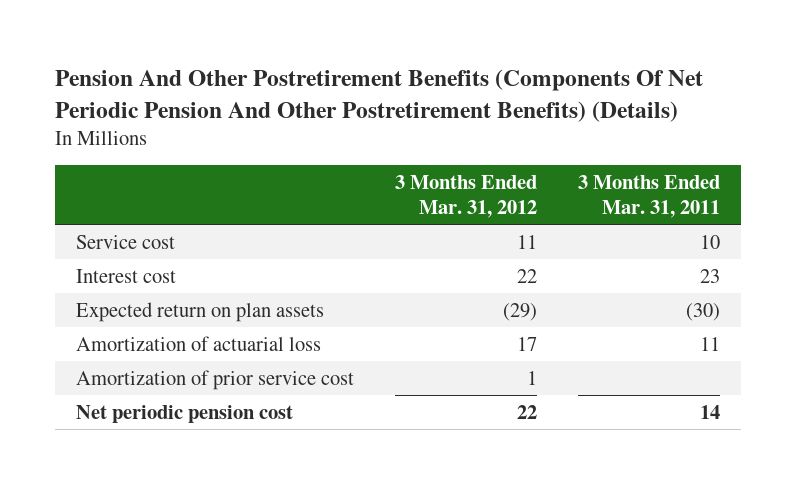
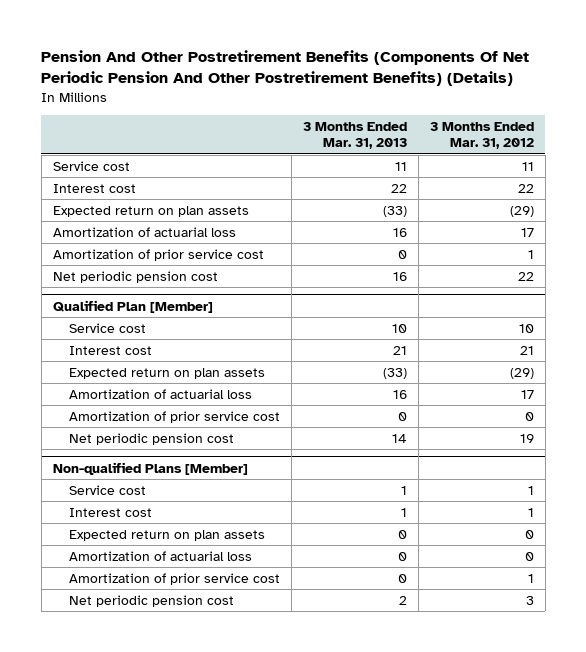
[578,175,721,218] 3 Months Ended Mar. 31, 2011 -> none
none -> [302,122,407,149] 3 Months Ended Mar. 31, 2013
none -> [52,299,213,313] Qualified Plan [Member]
none -> [68,322,146,333] Service cost
none -> [68,345,152,355] Interest cost
none -> [68,367,265,379] Expected return on plan assets
none -> [68,388,252,399] Amortization of actuarial loss
none -> [68,410,280,423] Amortization of prior service cost
none -> [68,432,234,445] Net periodic pension cost
none -> [52,461,248,475] Non-qualified Plans [Member]
none -> [68,484,146,495] Service cost
none -> [68,507,152,517] Interest cost
none -> [68,529,265,541] Expected return on plan assets
none -> [68,550,252,561] Amortization of actuarial loss
none -> [68,572,280,585] Amortization of prior service cost
none -> [68,594,234,607] Net periodic pension cost

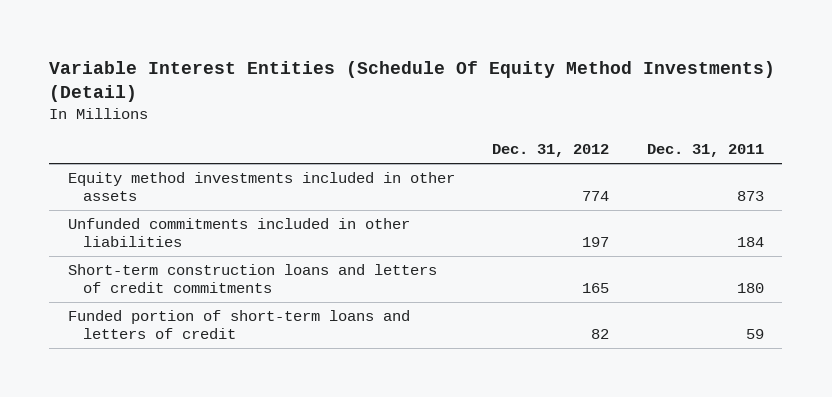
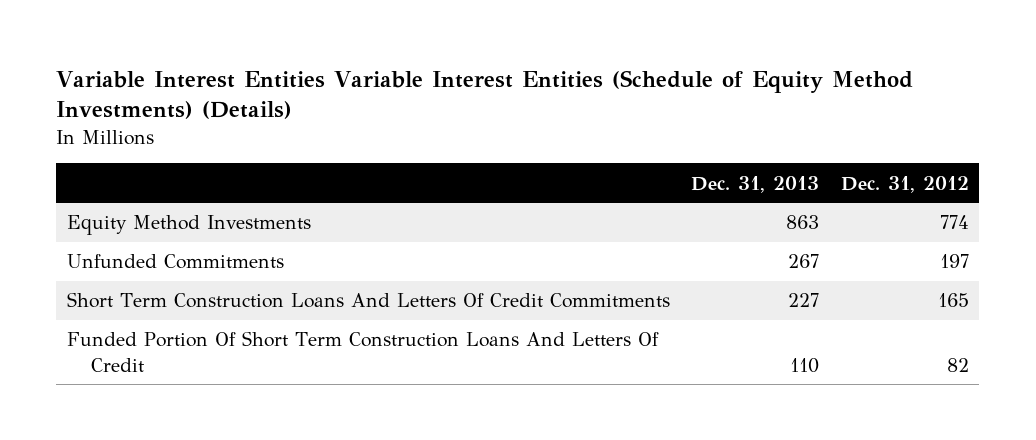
[49,60,776,103] Variable Interest Entities (Schedule Of Equity Method Investments) (Detail) -> [56,69,914,120] Variable Interest Entities Variable Interest Entities (Schedule of Equity Method Investments) (Details)
[646,144,764,158] Dec. 31, 2011 -> none
none -> [691,175,820,193] Dec. 31, 2013
[67,172,455,202] Equity method investments included in other assets -> [67,215,312,236] Equity Method Investments
[67,218,410,248] Unfunded commitments included in other liabilities -> [67,254,285,270] Unfunded Commitments
[67,264,437,294] Short-term construction loans and letters of credit commitments -> [67,292,671,309] Short Term Construction Loans And Letters Of Credit Commitments
[67,310,410,340] Funded portion of short-term loans and letters of credit -> [67,331,660,372] Funded Portion Of Short Term Construction Loans And Letters Of Credit

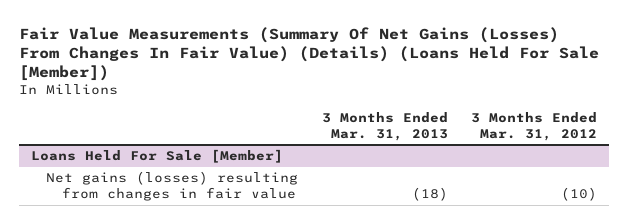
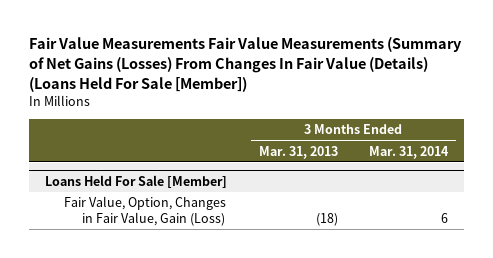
[19,26,600,82] Fair Value Measurements (Summary Of Net Gains (Losses) From Changes In Fair Value) (Details) (Loans Held For Sale [Member]) -> [29,37,463,92] Fair Value Measurements Fair Value Measurements (Summary of Net Gains (Losses) From Changes In Fair Value (Details) (Loans Held For Sale [Member])
[470,111,597,141] 3 Months Ended Mar. 31, 2012 -> none
none -> [369,145,450,159] Mar. 31, 2014
[46,171,299,202] Net gains (losses) resulting from changes in fair value -> [63,196,226,226] Fair Value, Option, Changes in Fair Value, Gain (Loss)

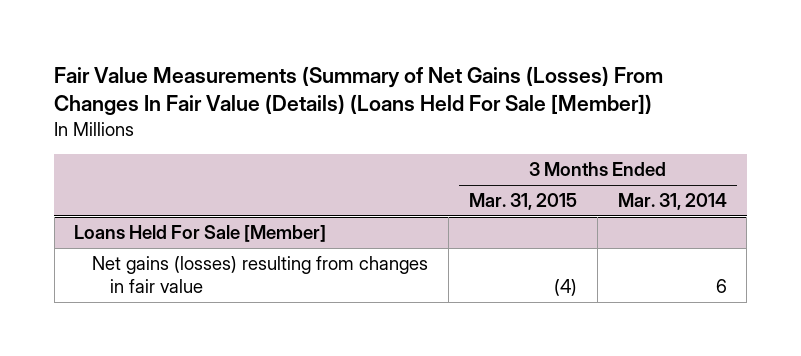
[29,37,463,92] Fair Value Measurements Fair Value Measurements (Summary of Net Gains (Losses) From Changes In Fair Value (Details) (Loans Held For Sale [Member]) -> [54,65,664,116] Fair Value Measurements (Summary of Net Gains (Losses) From Changes In Fair Value (Details) (Loans Held For Sale [Member])
[258,145,338,159] Mar. 31, 2013 -> none
none -> [468,193,577,211] Mar. 31, 2015
[63,196,226,226] Fair Value, Option, Changes in Fair Value, Gain (Loss) -> [92,256,429,294] Net gains (losses) resulting from changes in fair value

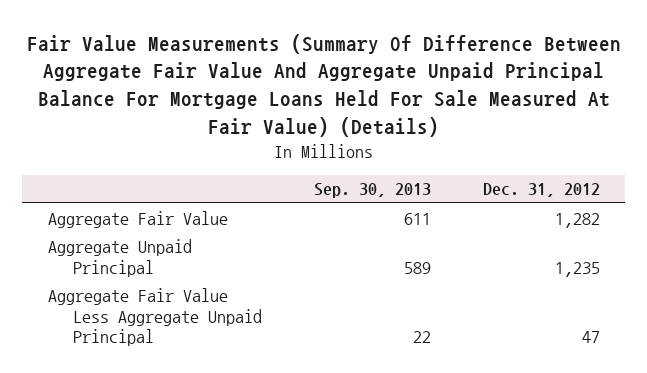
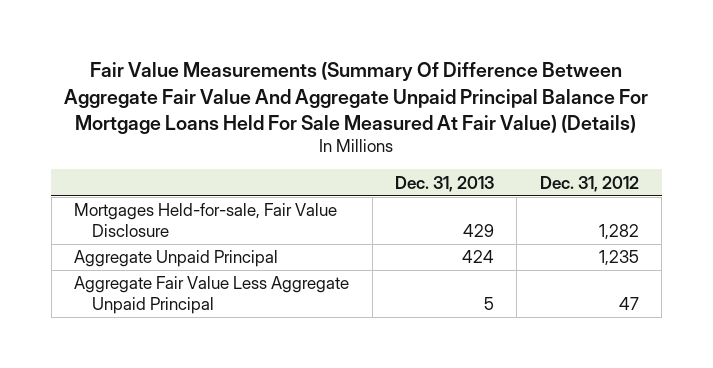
[313,183,431,199] Sep. 30, 2013 -> none
none -> [394,175,494,192] Dec. 31, 2013
[47,210,228,228] Aggregate Fair Value -> [74,203,338,237] Mortgages Held-for-sale, Fair Value Disclosure

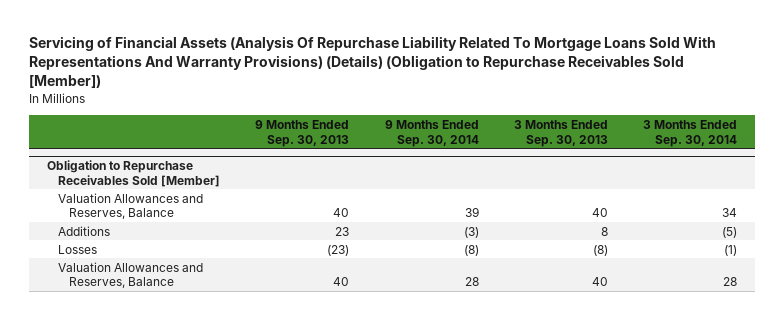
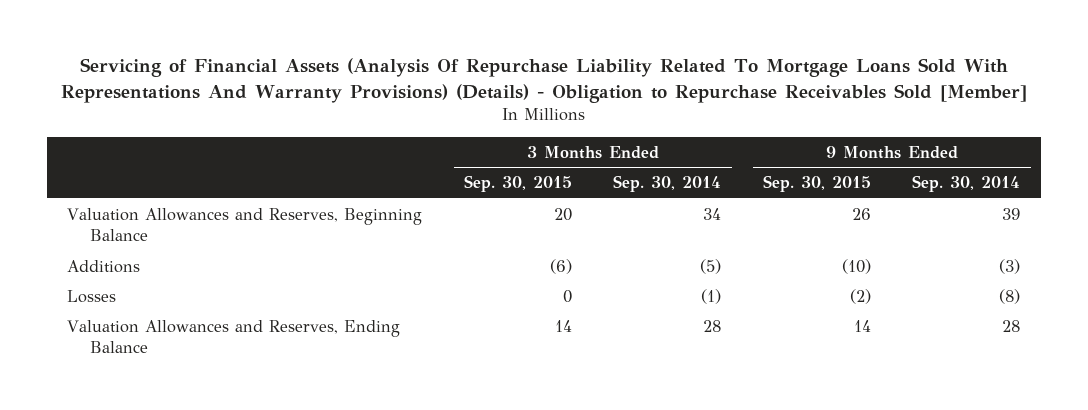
[29,36,717,89] Servicing of Financial Assets (Analysis Of Repurchase Liability Related To Mortgage Loans Sold With Representations And Warranty Provisions) (Details) (Obligation to Repurchase Receivables Sold [Member]) -> [60,58,1027,104] Servicing of Financial Assets (Analysis Of Repurchase Liability Related To Mortgage Loans Sold With Representations And Warranty Provisions) (Details) - Obligation to Repurchase Receivables Sold [Member]
[255,119,350,147] 9 Months Ended Sep. 30, 2013 -> none
[514,119,609,147] 3 Months Ended Sep. 30, 2013 -> none
none -> [463,175,572,193] Sep. 30, 2015
none -> [762,175,871,193] Sep. 30, 2015
[47,160,220,187] Obligation to Repurchase Receivables Sold [Member] -> none
[57,192,203,220] Valuation Allowances and Reserves, Balance -> [67,207,423,242] Valuation Allowances and Reserves, Beginning Balance
[57,261,203,289] Valuation Allowances and Reserves, Balance -> [67,319,401,354] Valuation Allowances and Reserves, Ending Balance

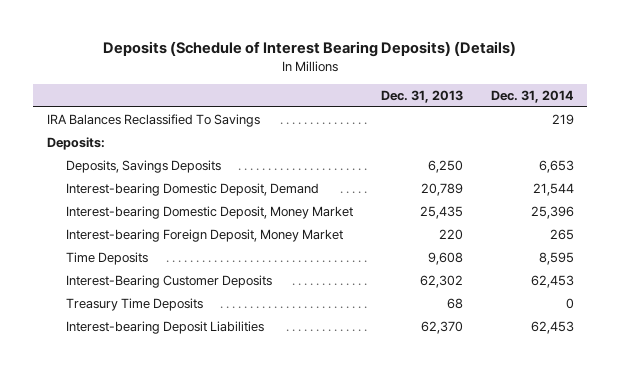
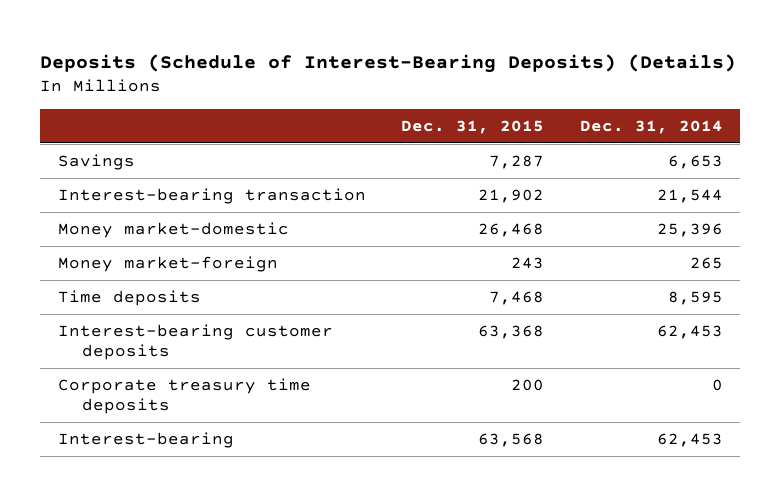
[103,41,517,58] Deposits (Schedule of Interest Bearing Deposits) (Details) -> [40,53,737,73] Deposits (Schedule of Interest-Bearing Deposits) (Details)
[380,89,463,103] Dec. 31, 2013 -> none
none -> [401,119,545,134] Dec. 31, 2015
[46,114,260,128] IRA Balances Reclassified To Savings -> none
[46,137,105,151] Deposits: -> none
[66,160,222,174] Deposits, Savings Deposits -> [58,153,136,170] Savings
[66,183,320,197] Interest-bearing Domestic Deposit, Demand -> [58,187,367,204] Interest-bearing transaction
[66,206,354,220] Interest-bearing Domestic Deposit, Money Market -> [58,221,290,238] Money market-domestic
[66,229,344,243] Interest-bearing Foreign Deposit, Money Market -> [58,255,279,272] Money market-foreign
[66,252,149,266] Time Deposits -> [58,289,202,306] Time deposits
[66,275,273,289] Interest-Bearing Customer Deposits -> [58,323,334,361] Interest-bearing customer deposits
[66,298,204,312] Treasury Time Deposits -> [58,377,312,415] Corporate treasury time deposits
[66,321,265,335] Interest-bearing Deposit Liabilities -> [58,431,235,448] Interest-bearing

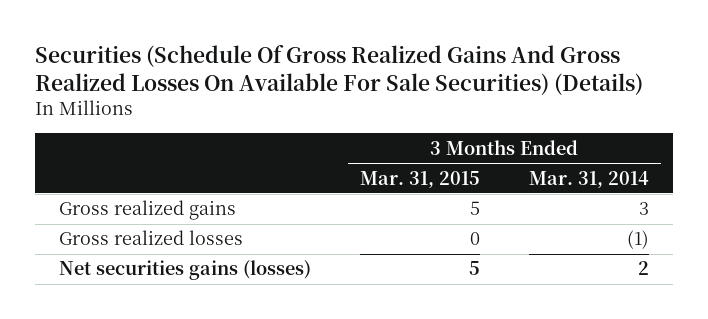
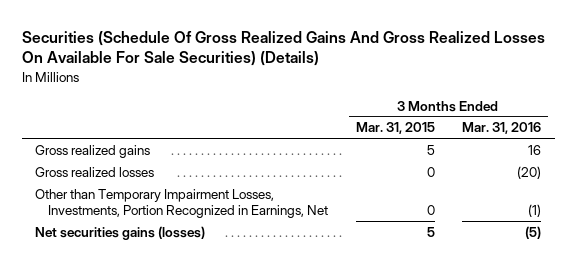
[528,170,649,188] Mar. 31, 2014 -> none
none -> [462,122,542,135] Mar. 31, 2016
none -> [35,188,329,218] Other than Temporary Impairment Losses, Investments, Portion Recognized in Earnings, Net

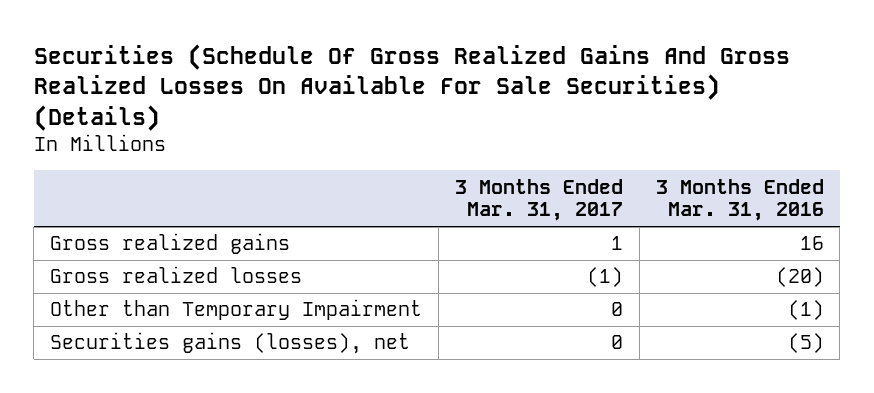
[355,122,435,135] Mar. 31, 2015 -> none
none -> [454,178,623,222] 3 Months Ended Mar. 31, 2017
[35,188,329,218] Other than Temporary Impairment Losses, Investments, Portion Recognized in Earnings, Net -> [50,299,423,321] Other than Temporary Impairment
[35,225,206,240] Net securities gains (losses) -> [50,332,411,355] Securities gains (losses), net

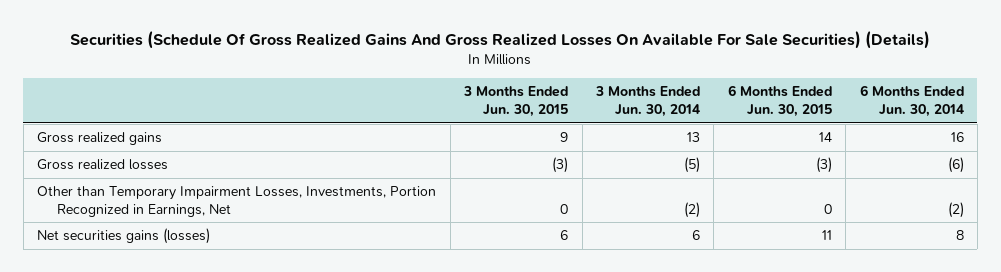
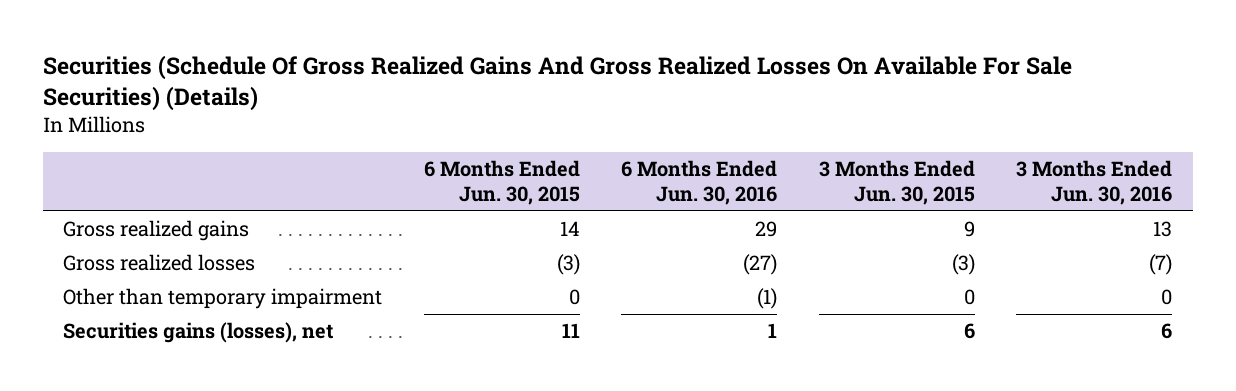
[594,86,700,117] 3 Months Ended Jun. 30, 2014 -> none
[859,85,964,117] 6 Months Ended Jun. 30, 2014 -> none
none -> [621,160,778,206] 6 Months Ended Jun. 30, 2016
none -> [1016,160,1173,206] 3 Months Ended Jun. 30, 2016
[37,186,437,217] Other than Temporary Impairment Losses, Investments, Portion Recognized in Earnings, Net -> [63,288,383,310] Other than temporary impairment
[37,228,211,245] Net securities gains (losses) -> [63,322,334,344] Securities gains (losses), net

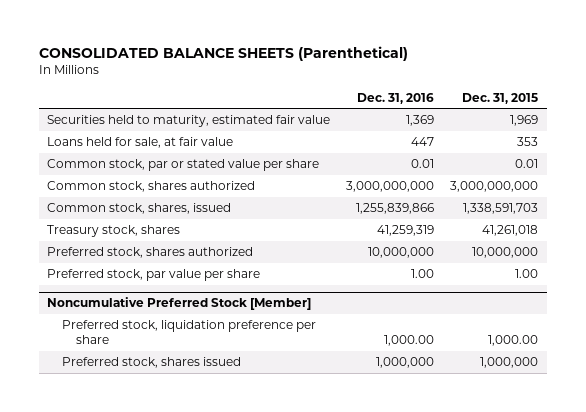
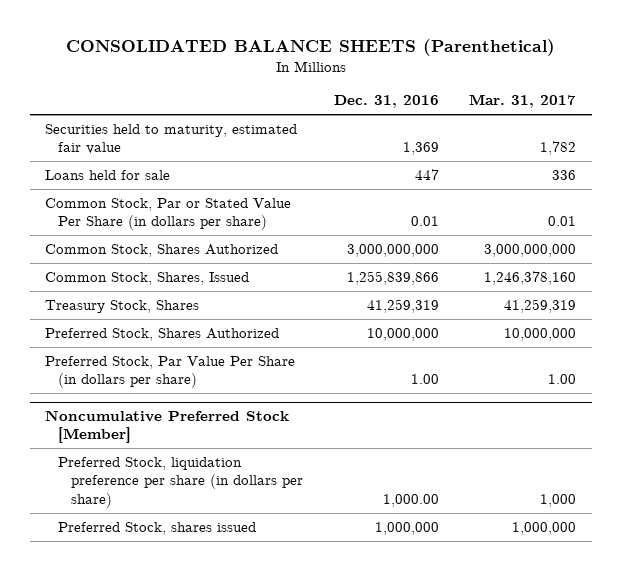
[462,92,539,104] Dec. 31, 2015 -> none
none -> [469,94,577,109] Mar. 31, 2017
[47,137,234,149] Loans held for sale, at fair value -> [45,169,171,180] Loans held for sale
[47,159,320,172] Common stock, par or stated value per share -> [45,197,292,231] Common Stock, Par or Stated Value Per Share (in dollars per share)
[47,181,256,193] Common stock, shares authorized -> [45,243,279,257] Common Stock, Shares Authorized
[47,203,232,215] Common stock, shares, issued -> [45,271,250,285] Common Stock, Shares, Issued
[47,225,181,238] Treasury stock, shares -> [45,299,200,313] Treasury Stock, Shares
[47,247,254,259] Preferred stock, shares authorized -> [45,327,280,341] Preferred Stock, Shares Authorized
[47,269,261,282] Preferred stock, par value per share -> [45,355,296,389] Preferred Stock, Par Value Per Share (in dollars per share)
[61,320,316,344] Preferred stock, liquidation preference per share -> [58,456,303,508] Preferred Stock, liquidation preference per share (in dollars per share)
[61,357,241,369] Preferred stock, shares issued -> [58,521,257,535] Preferred Stock, shares issued

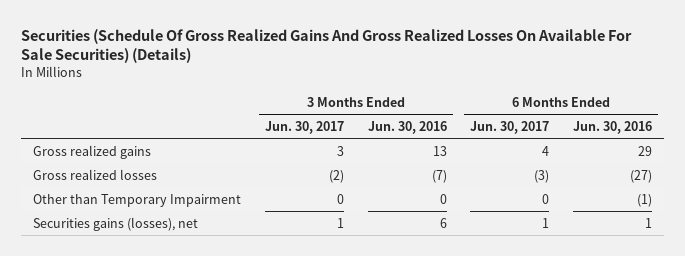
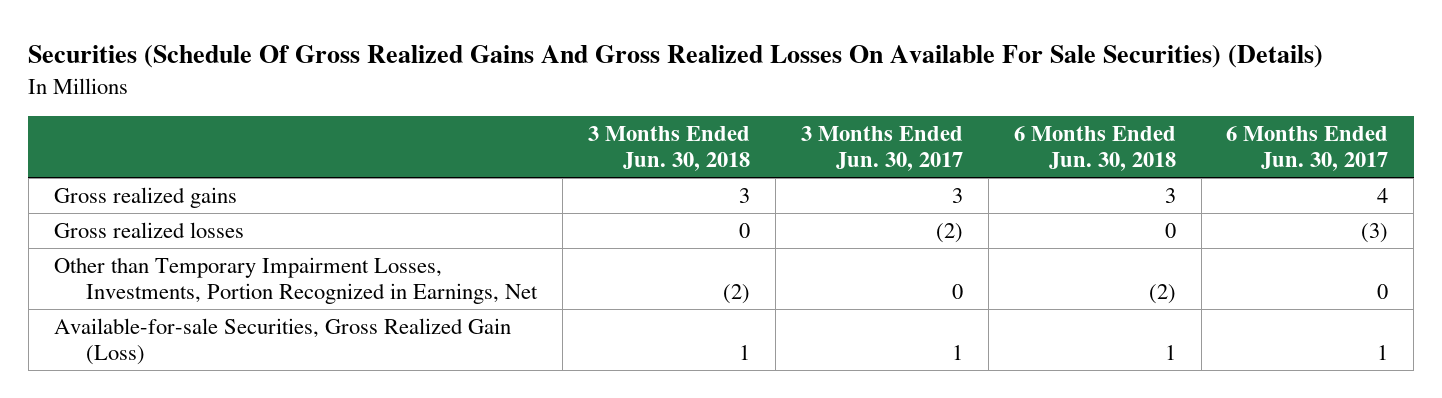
[367,120,447,134] Jun. 30, 2016 -> none
[573,120,653,134] Jun. 30, 2016 -> none
none -> [587,125,750,172] 3 Months Ended Jun. 30, 2018
none -> [1013,125,1176,172] 6 Months Ended Jun. 30, 2018
[32,216,198,231] Securities gains (losses), net -> none
[32,193,241,207] Other than Temporary Impairment -> [53,257,538,305] Other than Temporary Impairment Losses, Investments, Portion Recognized in Earnings, Net
none -> [53,318,511,366] Available-for-sale Securities, Gross Realized Gain (Loss)

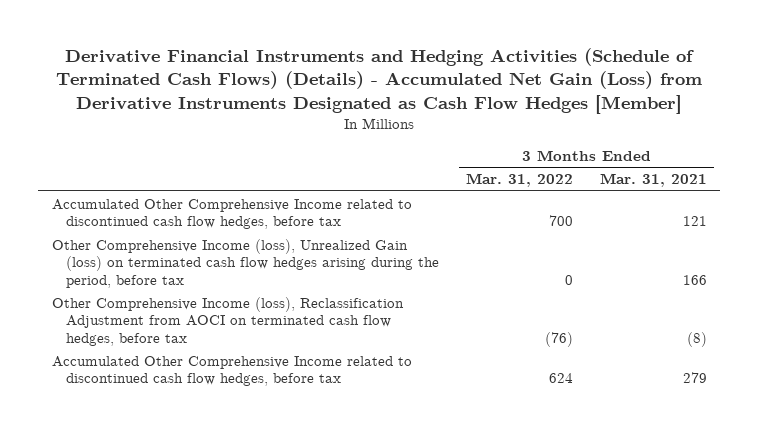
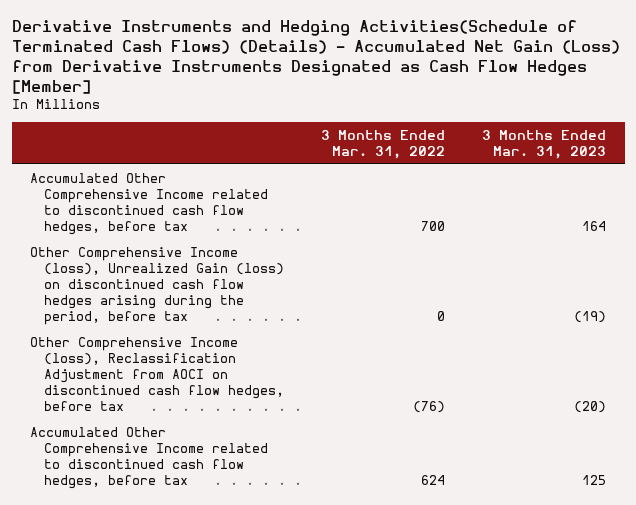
[56,47,703,114] Derivative Financial Instruments and Hedging Activities (Schedule of Terminated Cash Flows) (Details) - Accumulated Net Gain (Loss) from Derivative Instruments Designated as Cash Flow Hedges [Member] -> [11,19,620,94] Derivative Instruments and Hedging Activities(Schedule of Terminated Cash Flows) (Details) - Accumulated Net Gain (Loss) from Derivative Instruments Designated as Cash Flow Hedges [Member]
[599,173,707,188] Mar. 31, 2021 -> none
none -> [481,129,606,160] 3 Months Ended Mar. 31, 2023
[51,238,440,288] Other Comprehensive Income (loss), Unrealized Gain (loss) on terminated cash flow hedges arising during the period, before tax -> [30,246,284,326] Other Comprehensive Income (loss), Unrealized Gain (loss) on discontinued cash flow hedges arising during the period, before tax
[51,296,404,346] Other Comprehensive Income (loss), Reclassification Adjustment from AOCI on terminated cash flow hedges, before tax -> [30,336,284,412] Other Comprehensive Income (loss), Reclassification Adjustment from AOCI on discontinued cash flow hedges, before tax

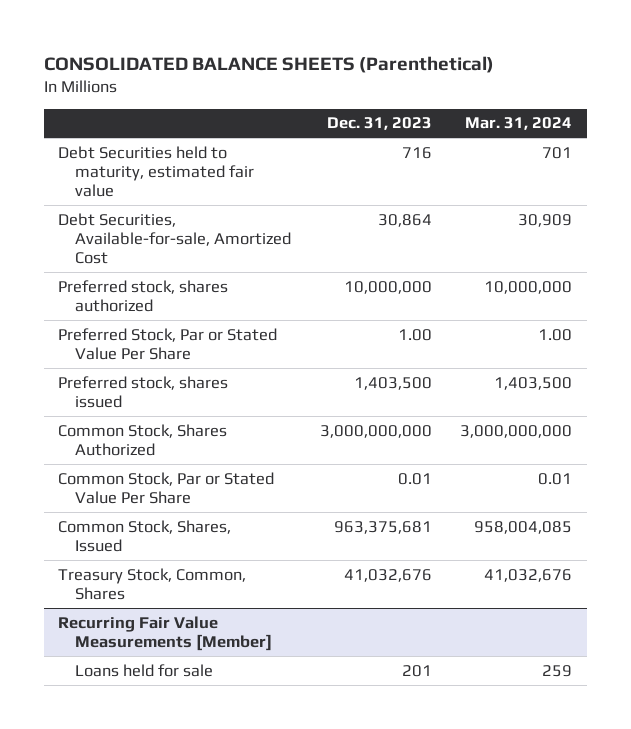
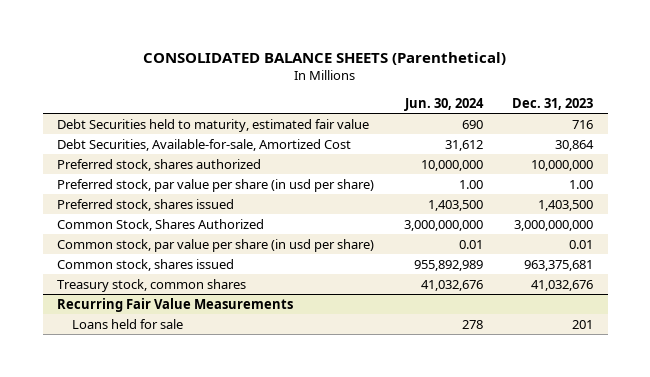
[465,117,573,131] Mar. 31, 2024 -> none
none -> [403,98,484,112] Jun. 30, 2024
[58,327,278,361] Preferred Stock, Par or Stated Value Per Share -> [57,178,375,192] Preferred stock, par value per share (in usd per share)
[58,471,275,505] Common Stock, Par or Stated Value Per Share -> [57,238,375,252] Common stock, par value per share (in usd per share)
[58,519,232,553] Common Stock, Shares, Issued -> [57,258,235,271] Common stock, shares issued
[58,567,247,601] Treasury Stock, Common, Shares -> [57,278,247,292] Treasury stock, common shares
[58,615,273,652] Recurring Fair Value Measurements [Member] -> [57,297,294,312] Recurring Fair Value Measurements

